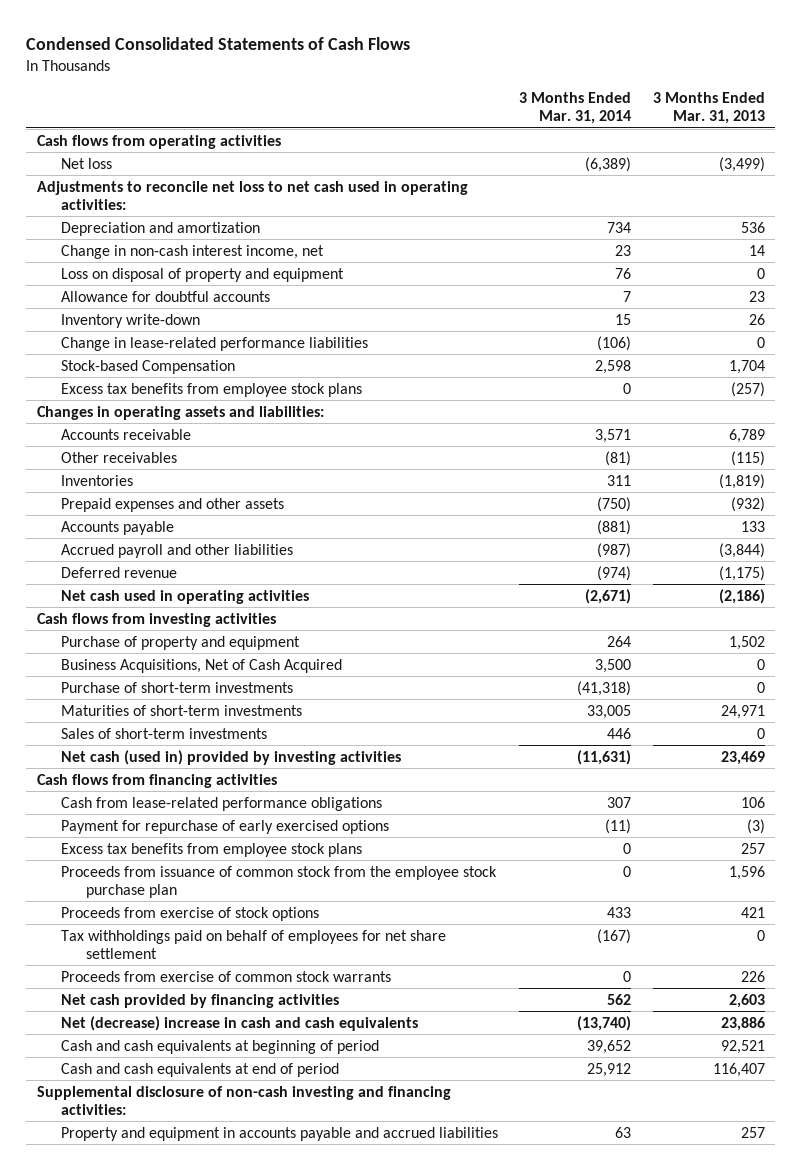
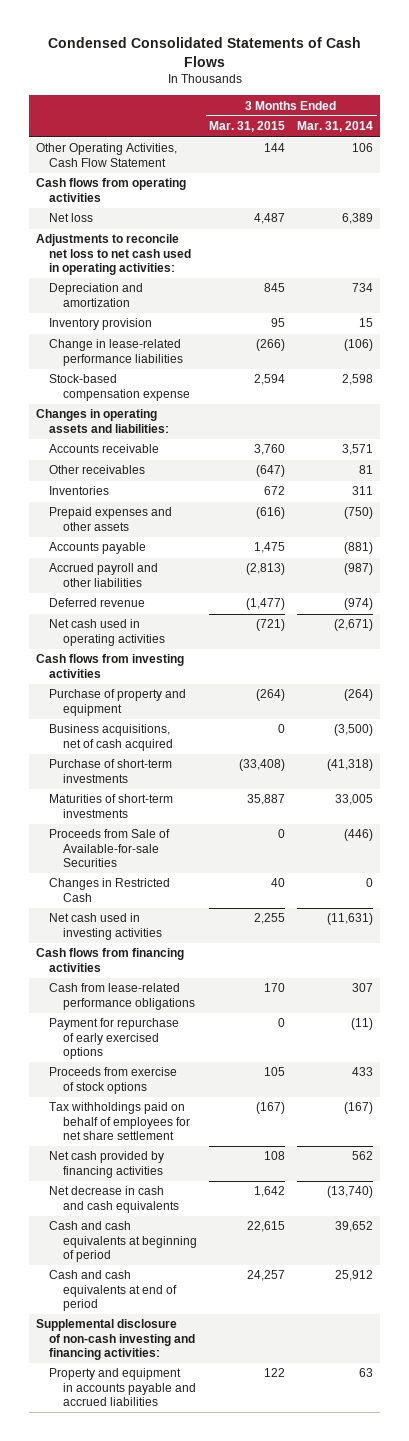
[652,92,765,125] 3 Months Ended Mar. 31, 2013 -> none
none -> [209,121,286,133] Mar. 31, 2015
none -> [35,143,177,167] Other Operating Activities, Cash Flow Statement
[585,156,632,172] (6,389) -> [342,213,374,225] 6,389
[61,244,325,259] Change in non-cash interest income, net -> none
[61,267,345,282] Loss on disposal of property and equipment -> none
[61,290,271,302] Allowance for doubtful accounts -> none
[61,313,201,328] Inventory write-down -> [49,318,153,331] Inventory provision
[61,382,363,397] Excess tax benefits from employee stock plans -> none
[61,359,236,374] Stock-based Compensation -> [49,374,190,401] Stock-based compensation expense
[605,450,632,466] (81) -> [359,465,374,475] 81
[607,635,632,647] 264 -> [344,689,374,702] (264)
[61,658,343,673] Business Acquisitions, Net of Cash Acquired -> [49,724,173,751] Business acquisitions, net of cash acquired
[595,658,632,673] 3,500 -> [334,724,374,737] (3,500)
[61,727,268,739] Sales of short-term investments -> none
none -> [49,829,171,868] Proceeds from Sale of Available-for-sale Securities
none -> [49,878,171,902] Changes in Restricted Cash
[61,749,402,765] Net cash (used in) provided by investing activities -> [49,913,162,940] Net cash used in investing activities
[61,842,363,857] Excess tax benefits from employee stock plans -> none
[61,865,498,898] Proceeds from issuance of common stock from the employee stock purchase plan -> none
[61,970,392,982] Proceeds from exercise of common stock warrants -> none
[61,1015,419,1031] Net (decrease) increase in cash and cash equivalents -> [49,1186,179,1213] Net decrease in cash and cash equivalents

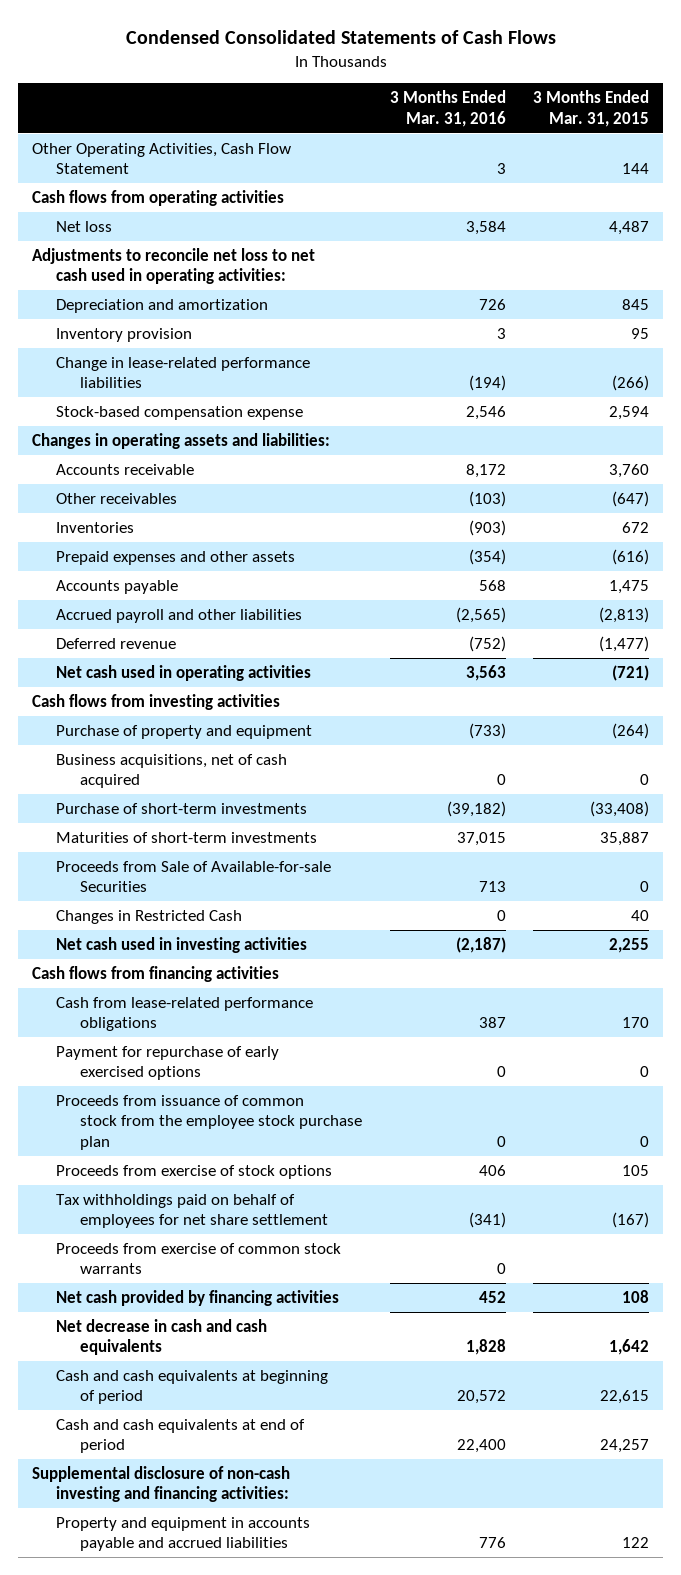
[297,121,374,133] Mar. 31, 2014 -> none
none -> [389,90,506,127] 3 Months Ended Mar. 31, 2016
none -> [55,1095,362,1150] Proceeds from issuance of common stock from the employee stock purchase plan
none -> [55,1243,341,1275] Proceeds from exercise of common stock warrants

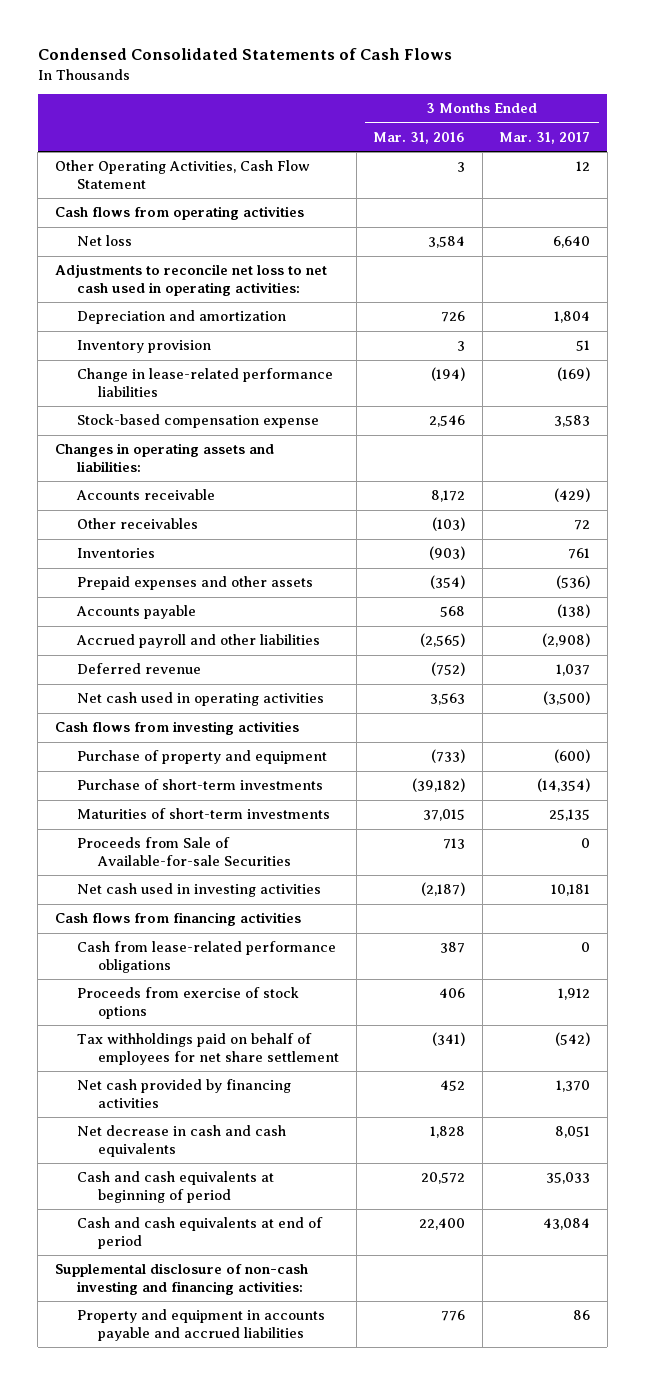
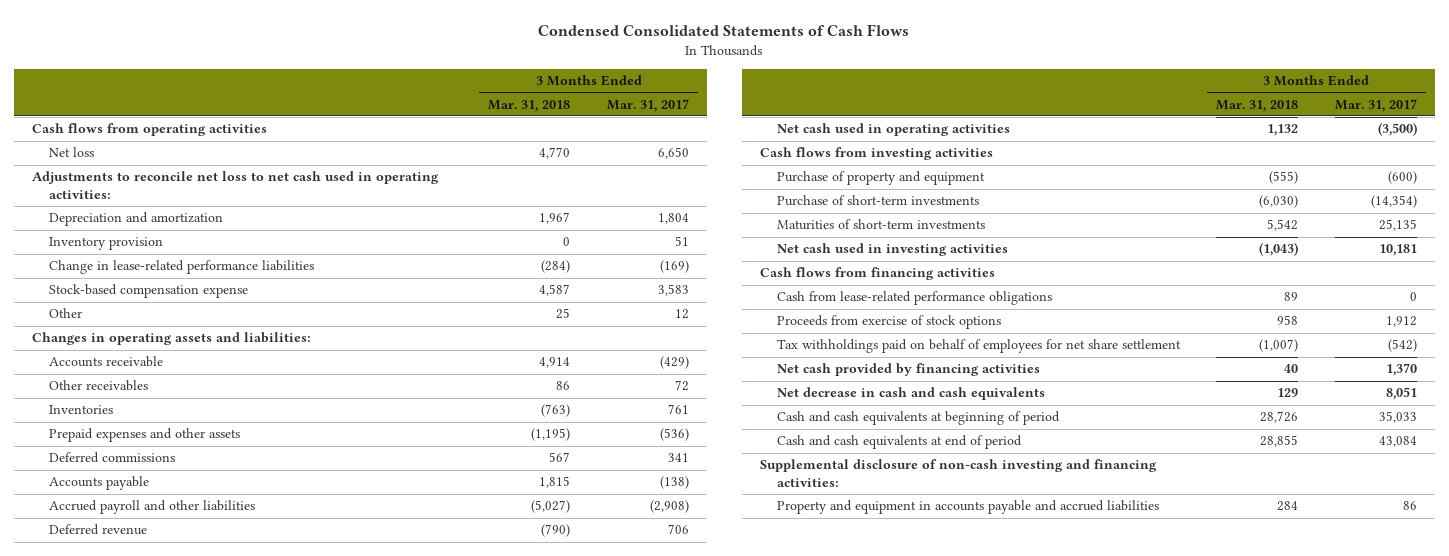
[373,131,466,144] Mar. 31, 2016 -> none
none -> [488,99,571,112] Mar. 31, 2018
[54,160,310,189] Other Operating Activities, Cash Flow Statement -> none
[553,236,591,249] 6,640 -> [657,147,689,160] 6,650
none -> [48,308,82,319] Other
none -> [48,452,175,464] Deferred commissions
[556,664,591,677] 1,037 -> [667,524,689,535] 706
[76,837,292,866] Proceeds from Sale of Available-for-sale Securities -> none

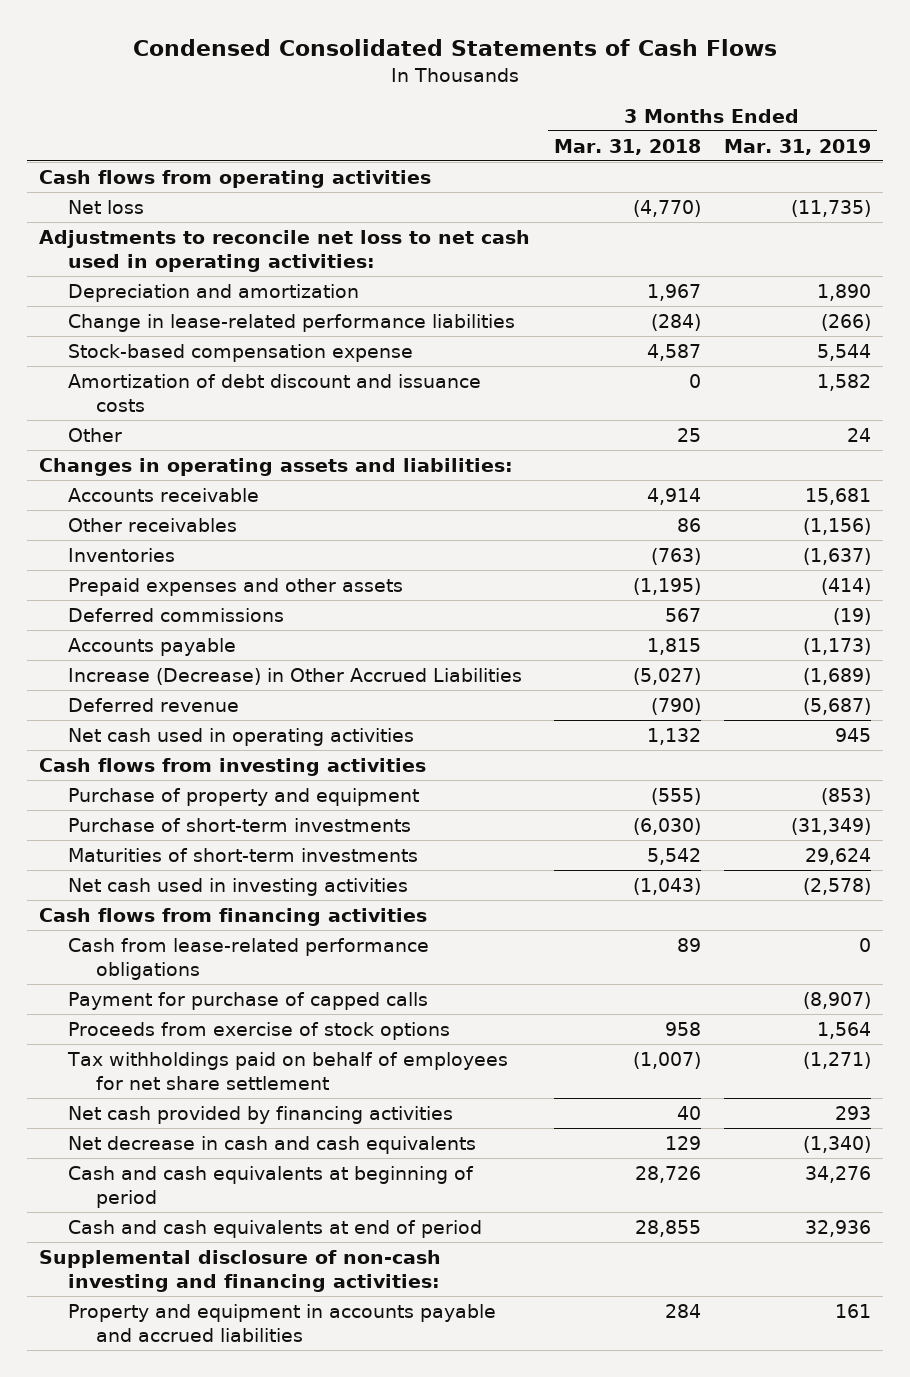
[606,98,689,112] Mar. 31, 2017 -> none
none -> [724,138,872,155] Mar. 31, 2019
[539,147,571,160] 4,770 -> [632,199,701,217] (4,770)
[48,237,163,251] Inventory provision -> none
none -> [67,373,481,412] Amortization of debt discount and issuance costs
[48,500,255,515] Accrued payroll and other liabilities -> [67,667,522,685] Increase (Decrease) in Other Accrued Liabilities
none -> [67,991,428,1010] Payment for purchase of capped calls

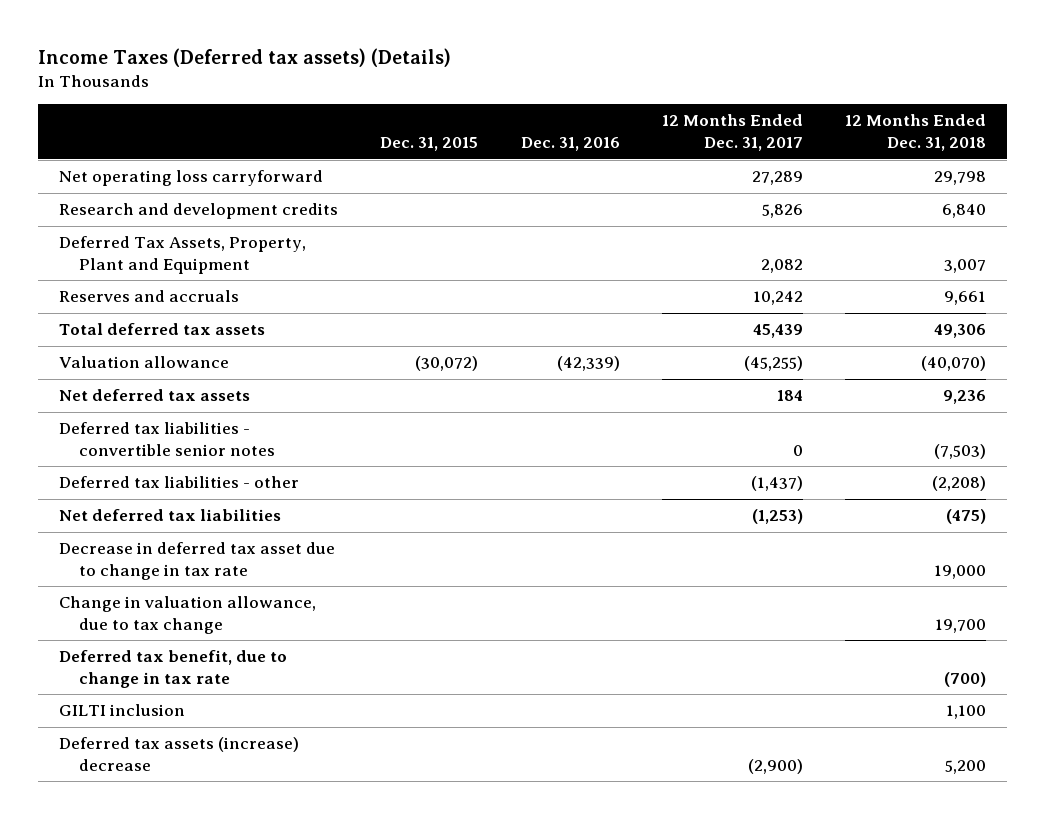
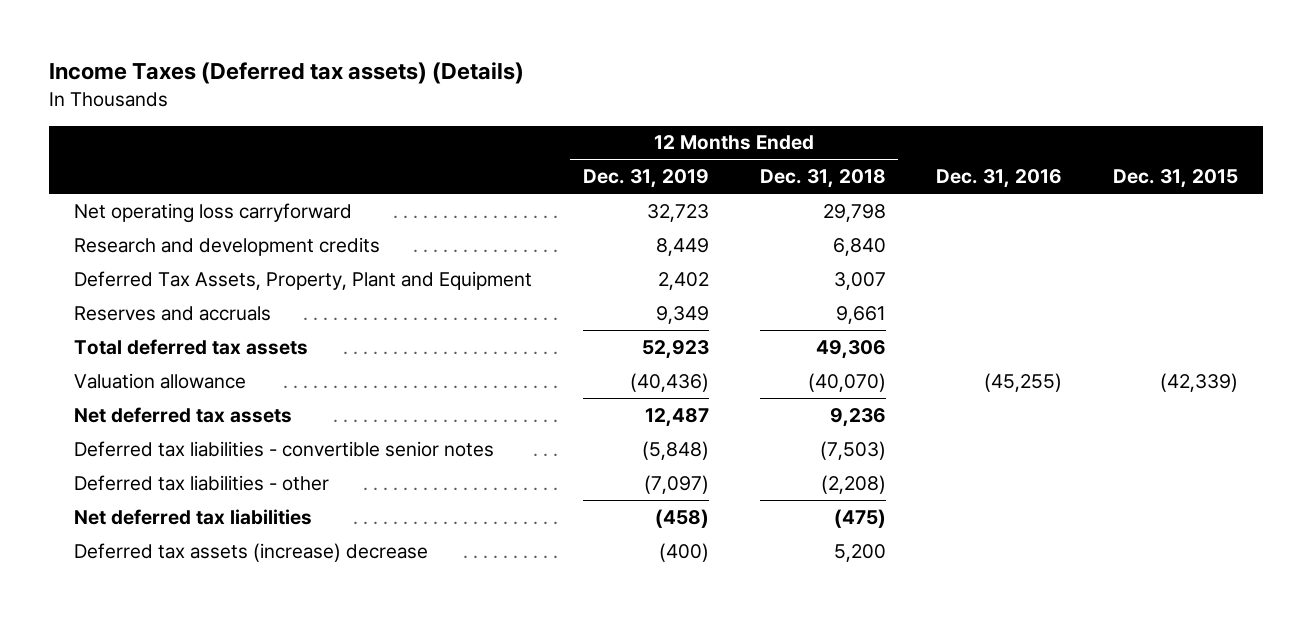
[661,114,803,151] 12 Months Ended Dec. 31, 2017 -> none
none -> [582,169,709,189] Dec. 31, 2019
[415,356,479,372] (30,072) -> [1160,372,1239,392] (42,339)
[556,356,620,372] (42,339) -> [984,372,1063,392] (45,255)
[59,542,336,580] Decrease in deferred tax asset due to change in tax rate -> none
[59,596,317,634] Change in valuation allowance, due to tax change -> none
[59,650,288,688] Deferred tax benefit, due to change in tax rate -> none
[59,704,186,717] GILTI inclusion -> none

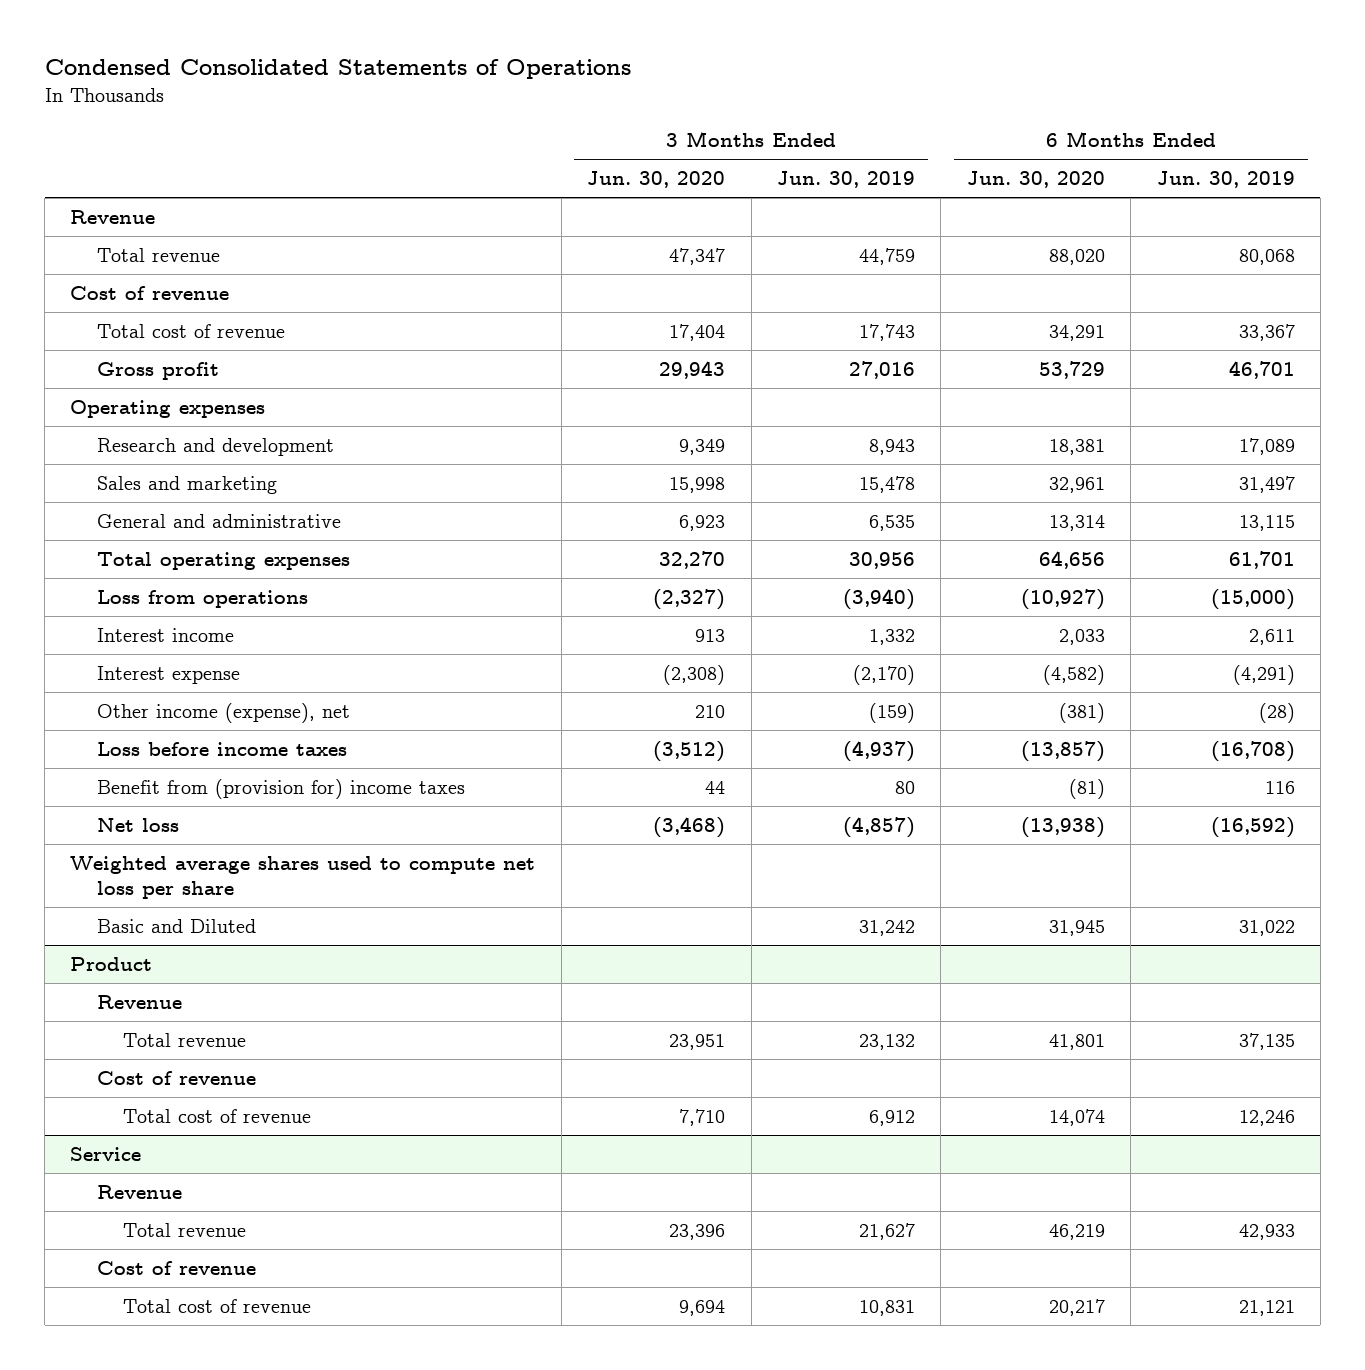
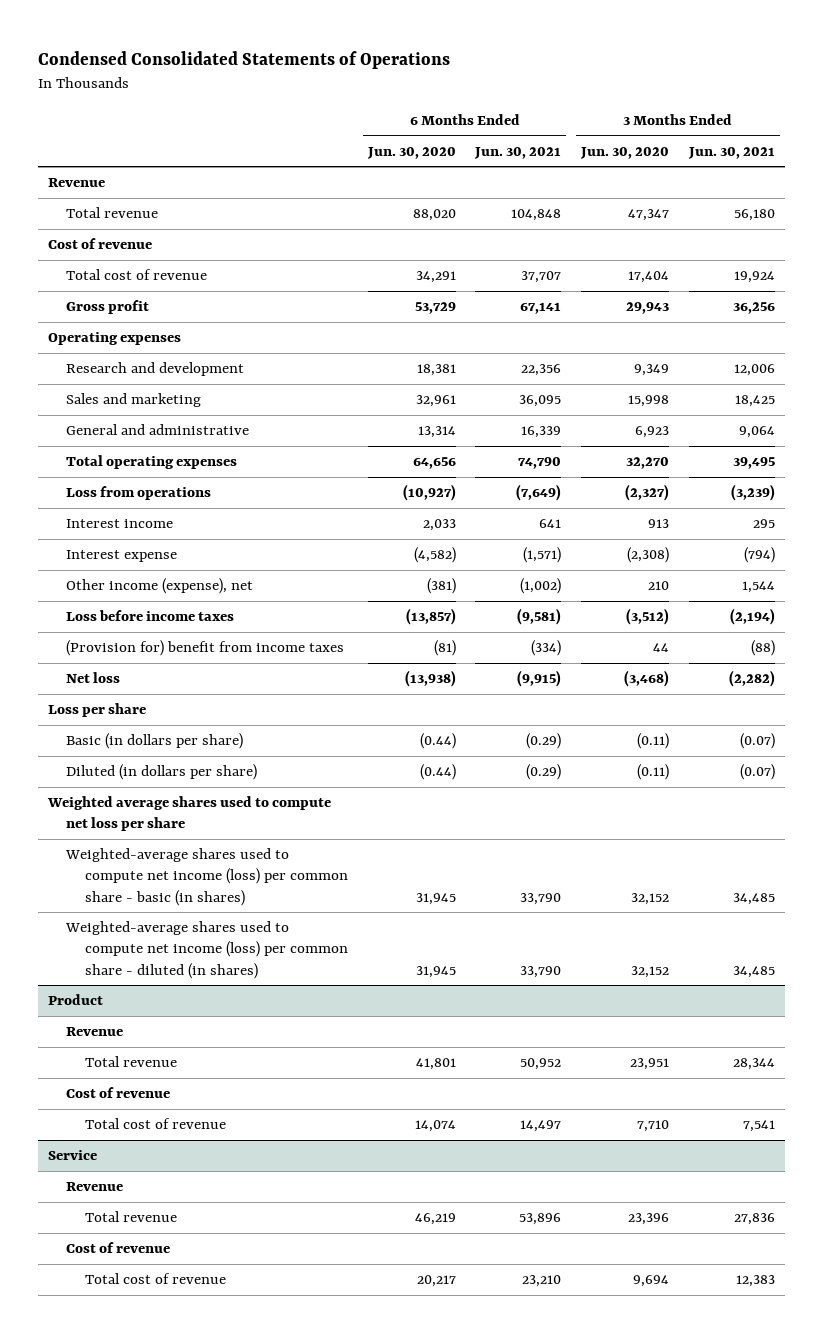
[777,171,916,189] Jun. 30, 2019 -> none
[1156,171,1295,189] Jun. 30, 2019 -> none
none -> [474,146,562,159] Jun. 30, 2021
none -> [688,146,776,159] Jun. 30, 2021
[96,778,465,799] Benefit from (provision for) income taxes -> [66,640,345,657] (Provision for) benefit from income taxes
none -> [47,703,146,718] Loss per share
none -> [66,733,244,750] Basic (in dollars per share)
none -> [66,764,258,781] Diluted (in dollars per share)
[96,918,256,933] Basic and Diluted -> none
none -> [65,848,348,906] Weighted-average shares used to compute net income (loss) per common share - basic (in shares)
none -> [65,921,348,979] Weighted-average shares used to compute net income (loss) per common share - diluted (in shares)

